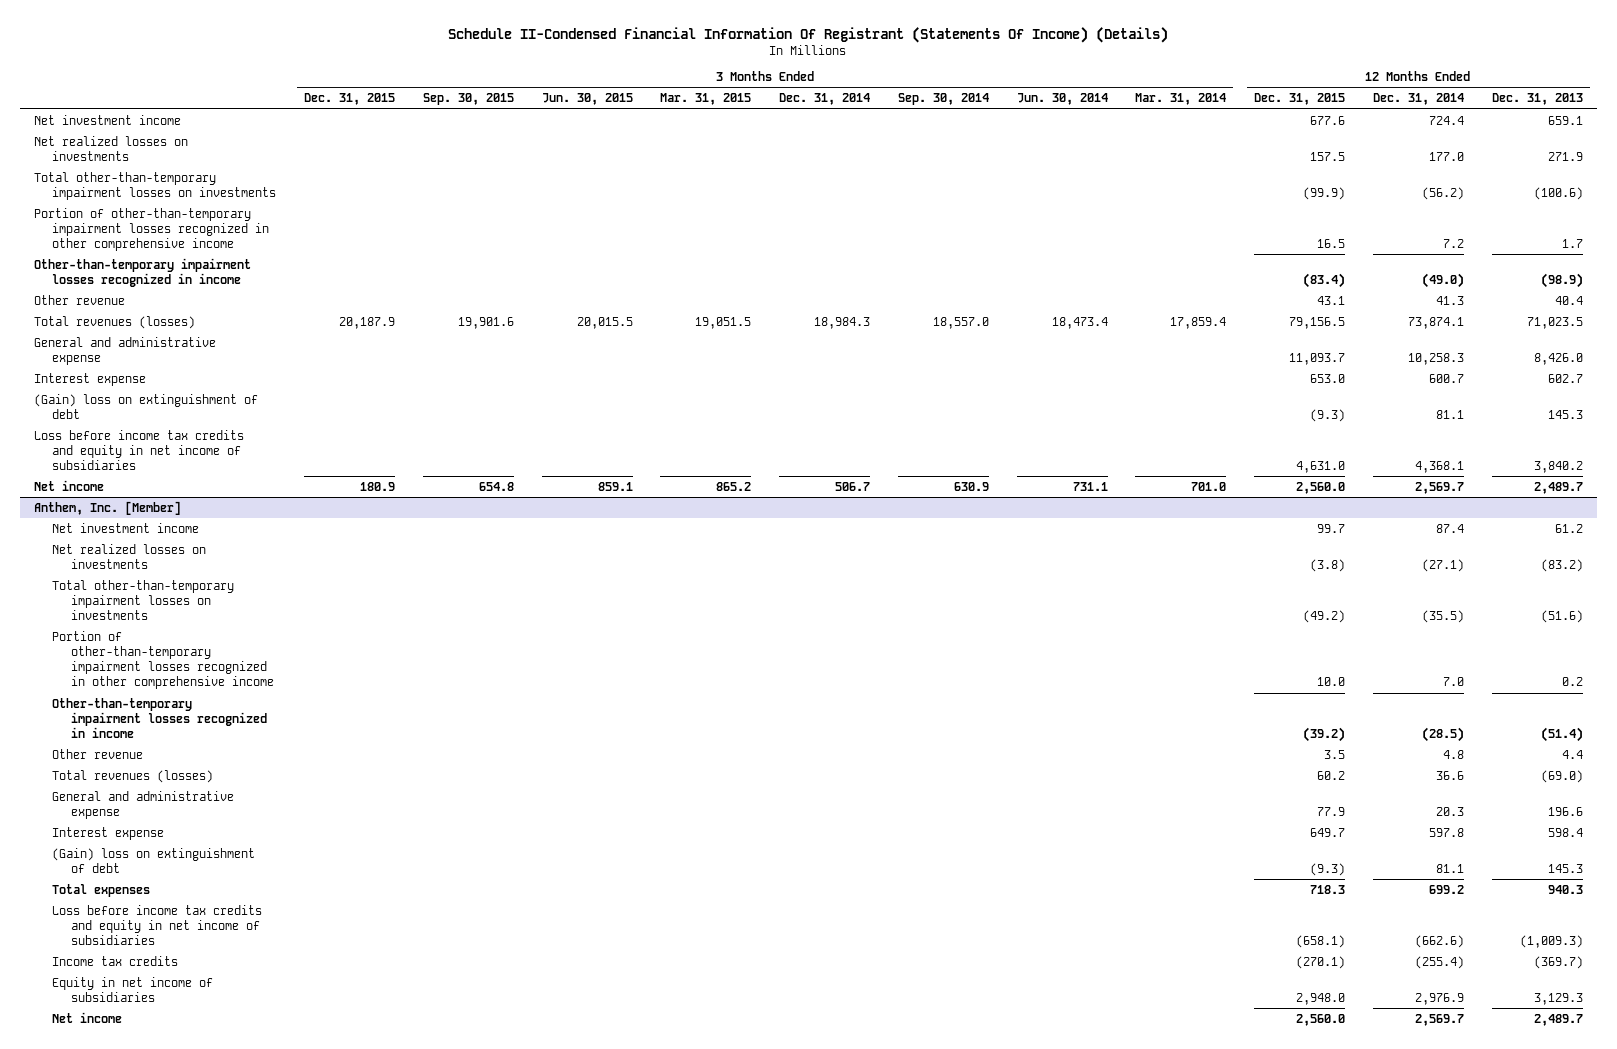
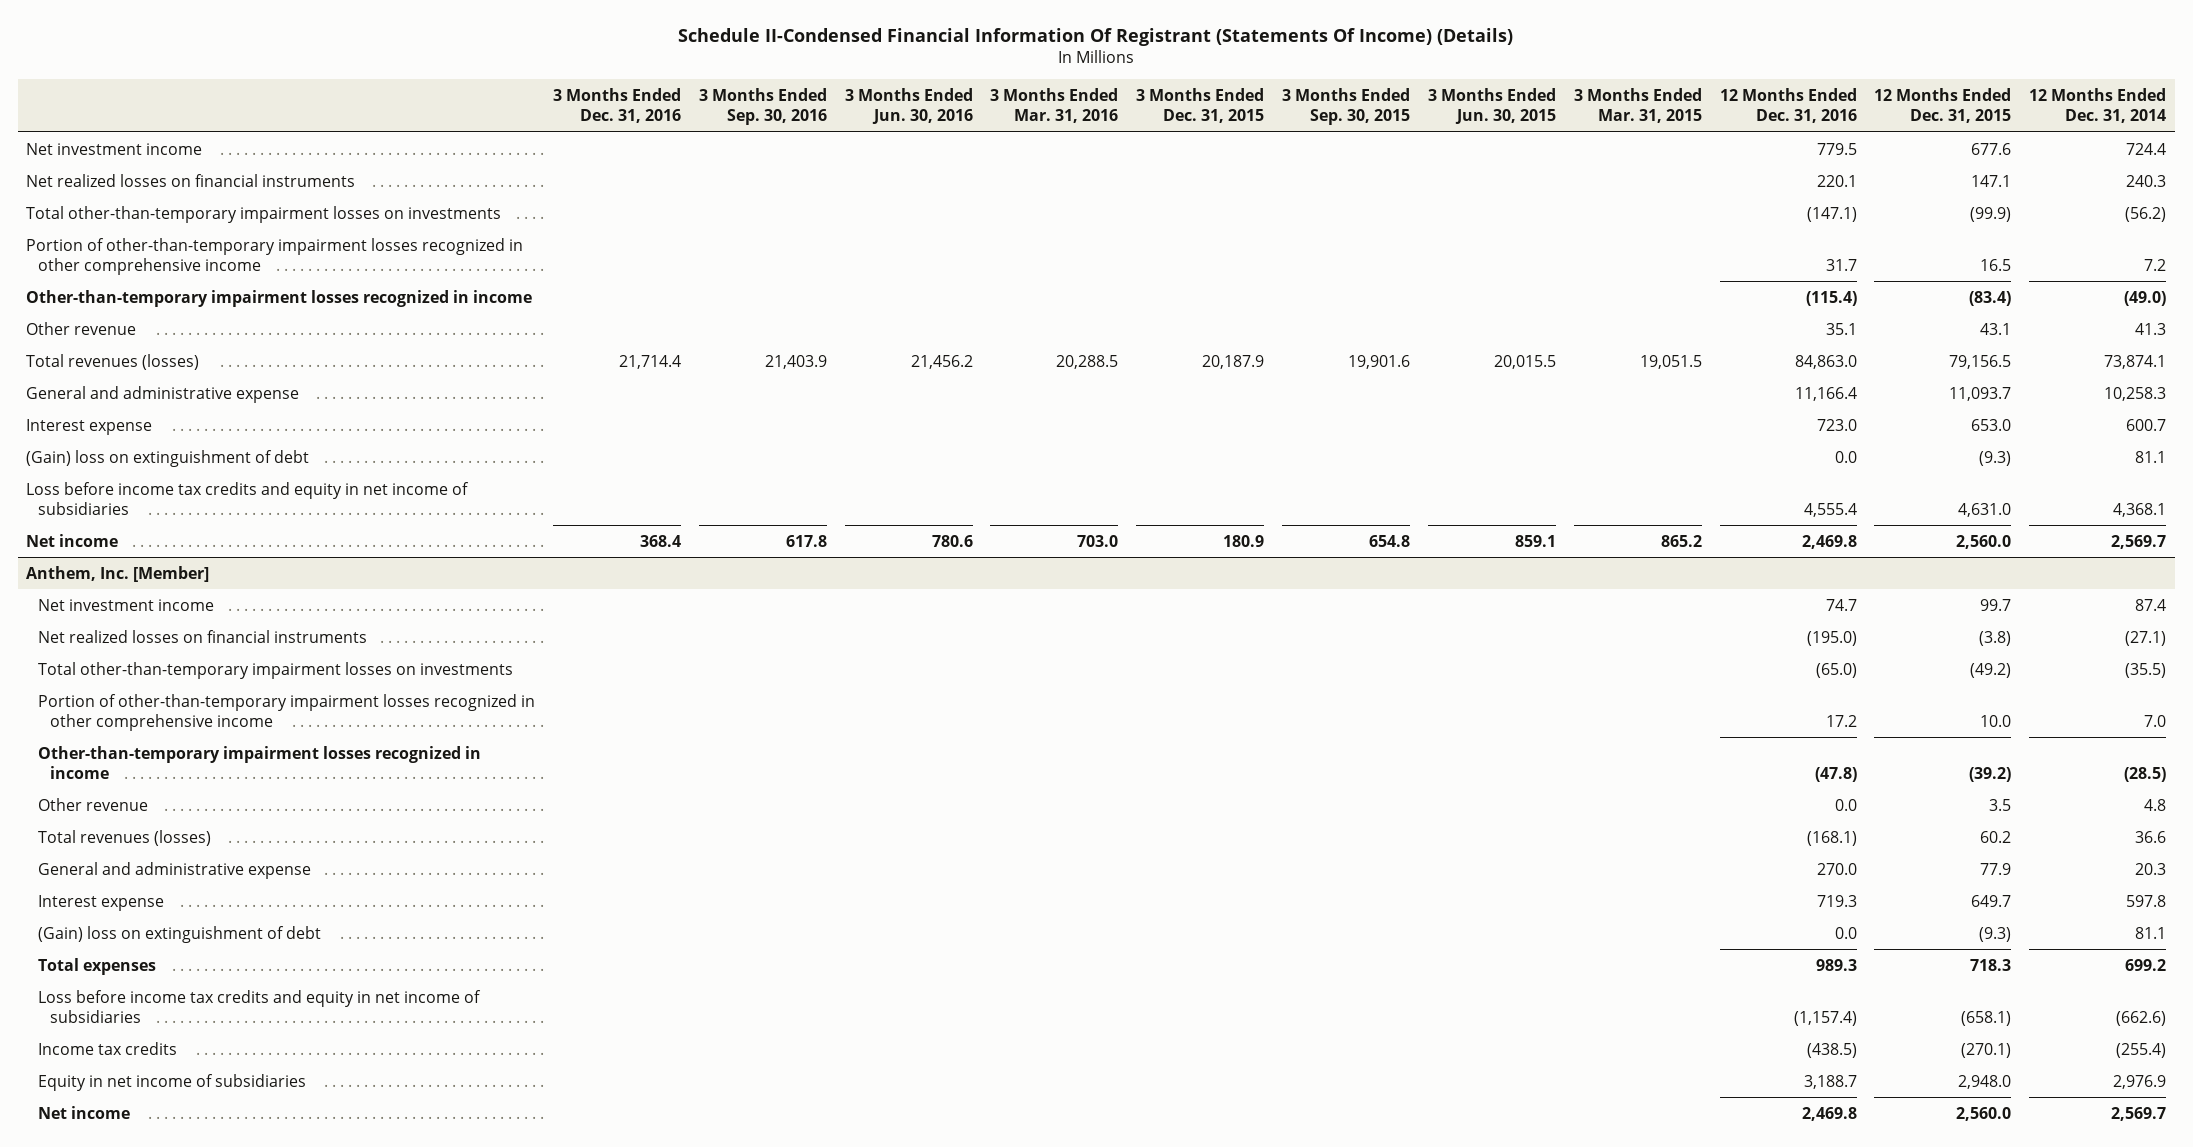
[779,93,871,106] Dec. 31, 2014 -> none
[897,93,989,106] Sep. 30, 2014 -> none
[1016,93,1108,106] Jun. 30, 2014 -> none
[1135,93,1227,106] Mar. 31, 2014 -> none
[1491,93,1583,106] Dec. 31, 2013 -> none
none -> [552,87,681,124] 3 Months Ended Dec. 31, 2016
none -> [698,87,827,126] 3 Months Ended Sep. 30, 2016
none -> [844,87,973,125] 3 Months Ended Jun. 30, 2016
none -> [990,87,1119,124] 3 Months Ended Mar. 31, 2016
none -> [1719,87,1857,124] 12 Months Ended Dec. 31, 2016
[33,135,188,161] Net realized losses on investments -> [26,173,356,187] Net realized losses on financial instruments
[1310,151,1346,161] 157.5 -> [1971,174,2012,187] 147.1
[1428,151,1464,161] 177.0 -> [2126,174,2167,187] 240.3
[52,543,207,569] Net realized losses on investments -> [38,629,368,643] Net realized losses on financial instruments

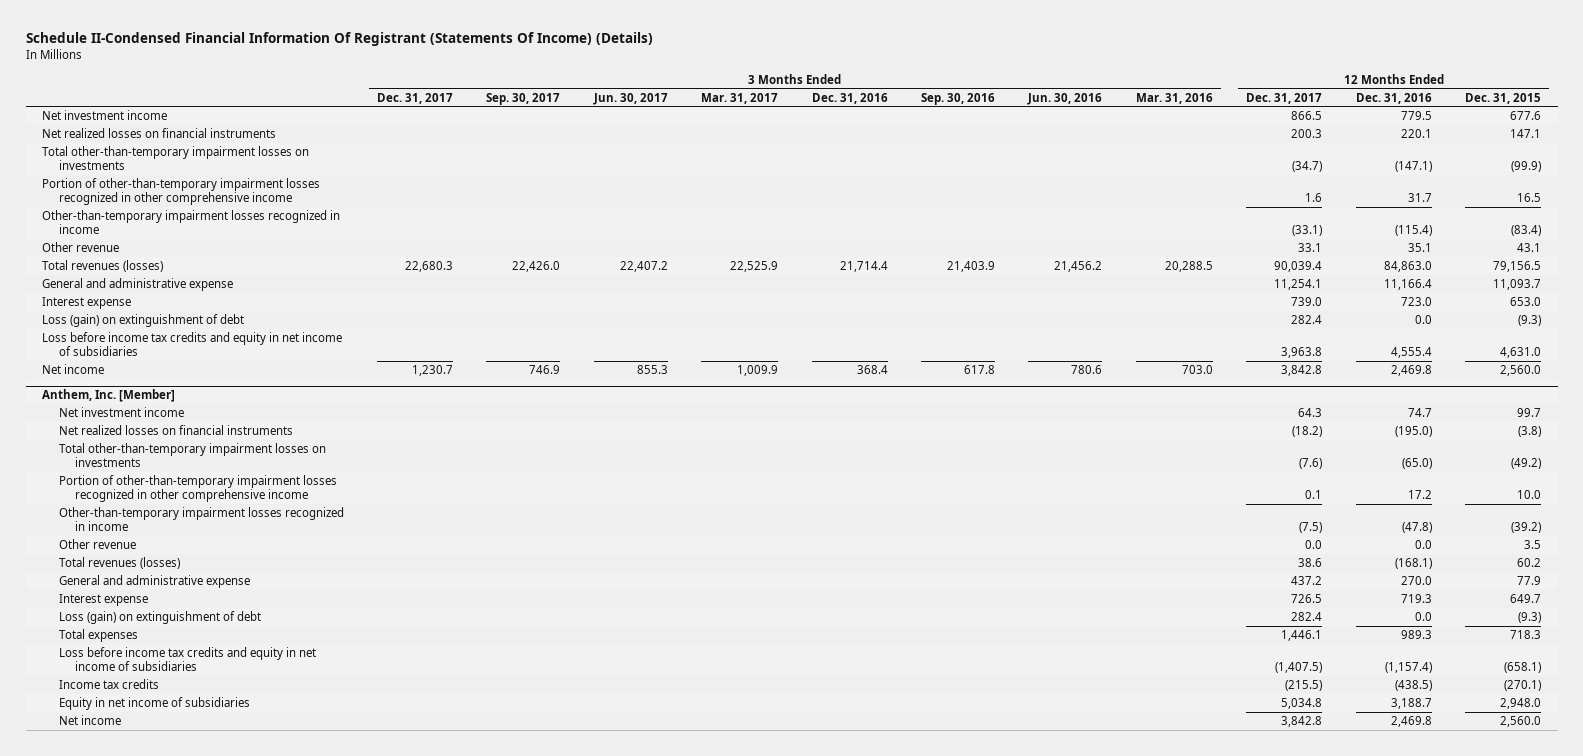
[1136,87,1265,124] 3 Months Ended Dec. 31, 2015 -> none
[1282,87,1411,126] 3 Months Ended Sep. 30, 2015 -> none
[1427,87,1556,125] 3 Months Ended Jun. 30, 2015 -> none
[1573,87,1702,124] 3 Months Ended Mar. 31, 2015 -> none
[2029,87,2167,124] 12 Months Ended Dec. 31, 2014 -> none
none -> [377,92,454,104] Dec. 31, 2017
none -> [486,92,561,105] Sep. 30, 2017
none -> [592,92,668,105] Jun. 30, 2017
none -> [701,92,779,104] Mar. 31, 2017
none -> [1246,92,1323,104] Dec. 31, 2017
[26,449,310,467] (Gain) loss on extinguishment of debt -> [42,314,245,328] Loss (gain) on extinguishment of debt
[38,925,322,943] (Gain) loss on extinguishment of debt -> [58,611,261,625] Loss (gain) on extinguishment of debt

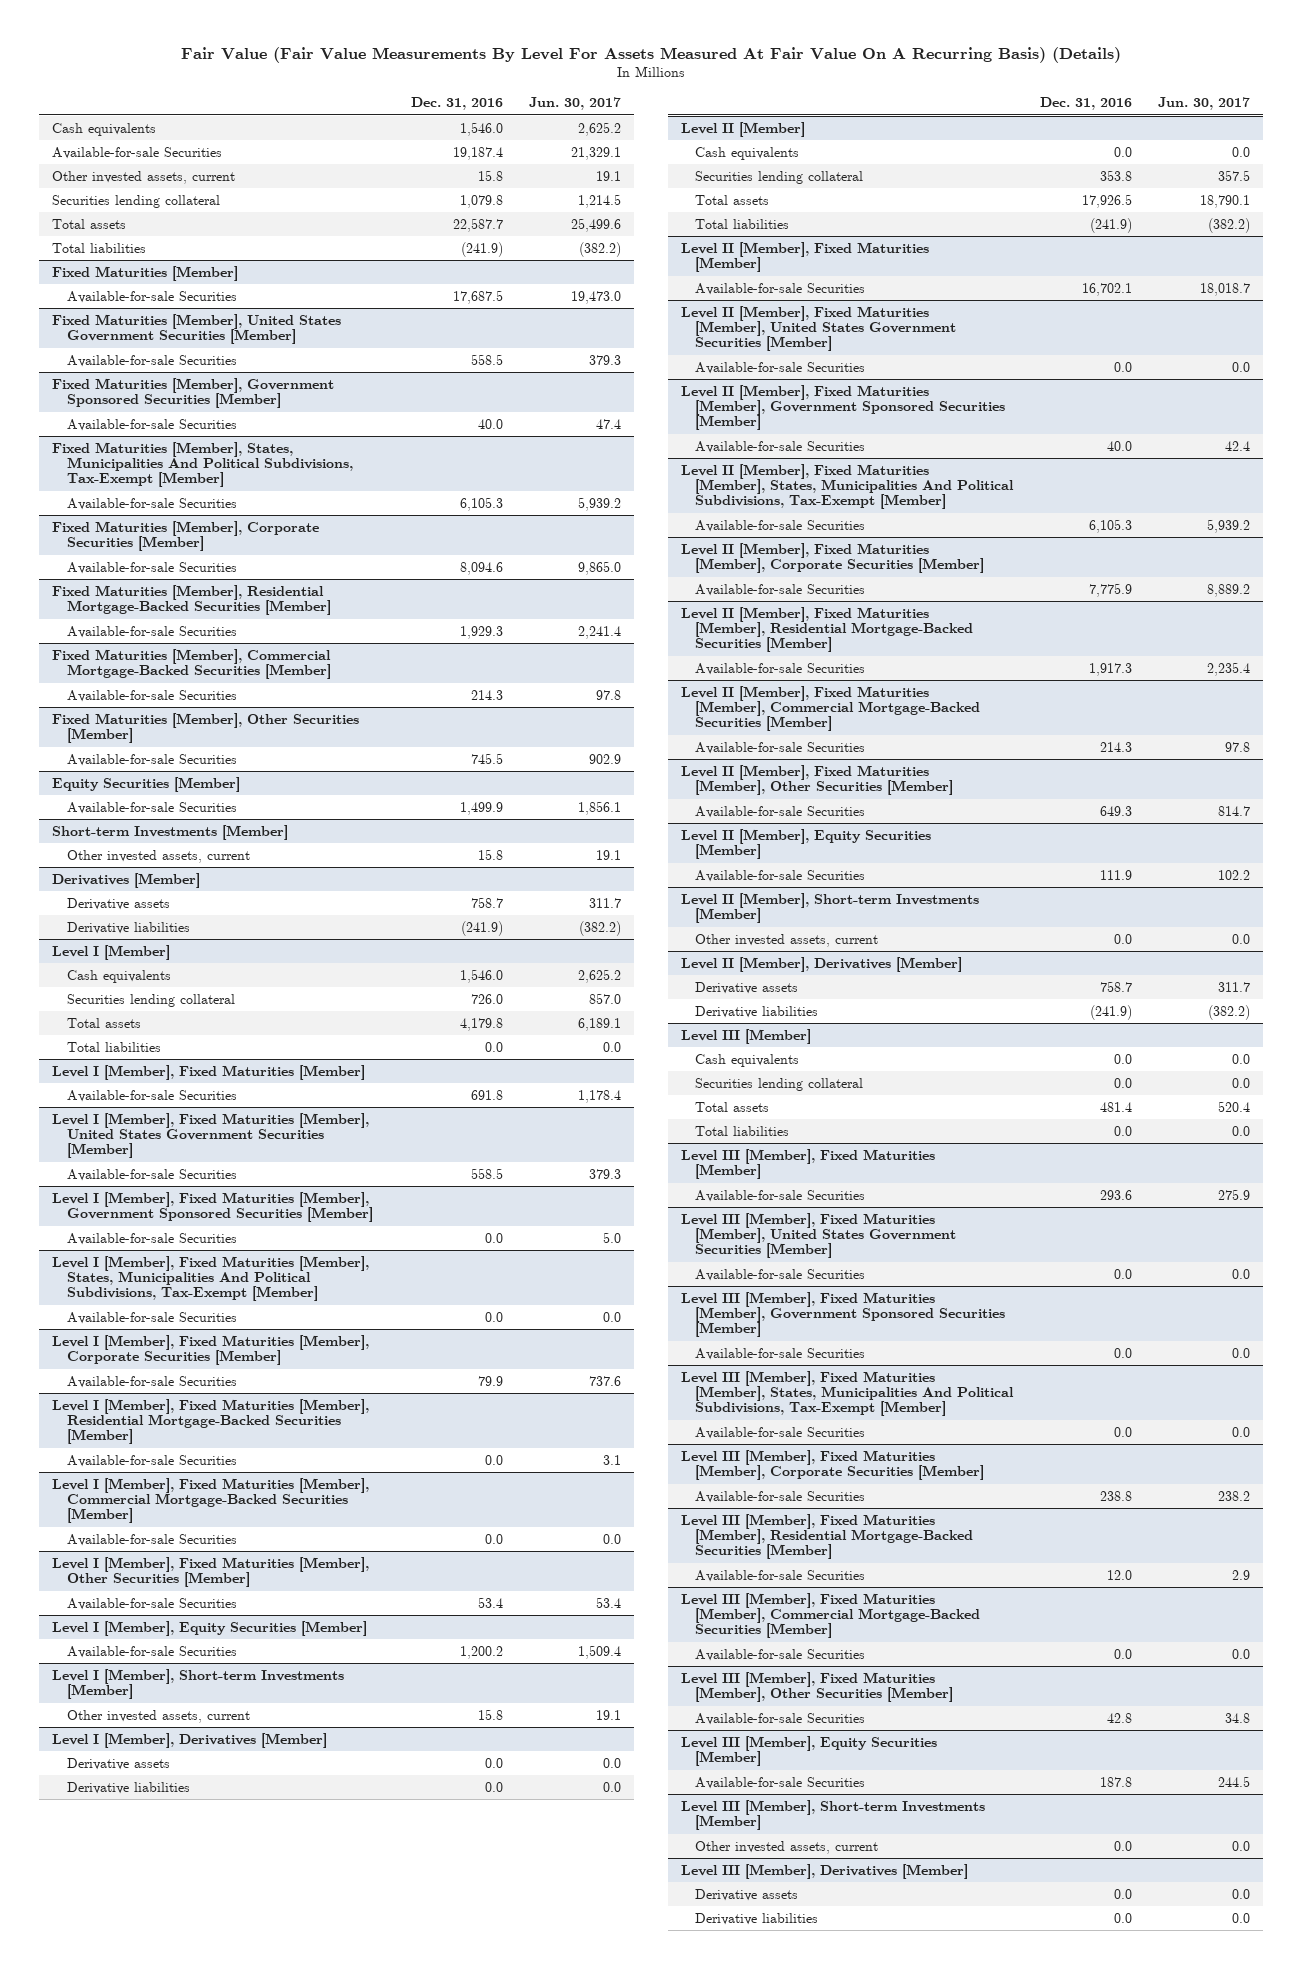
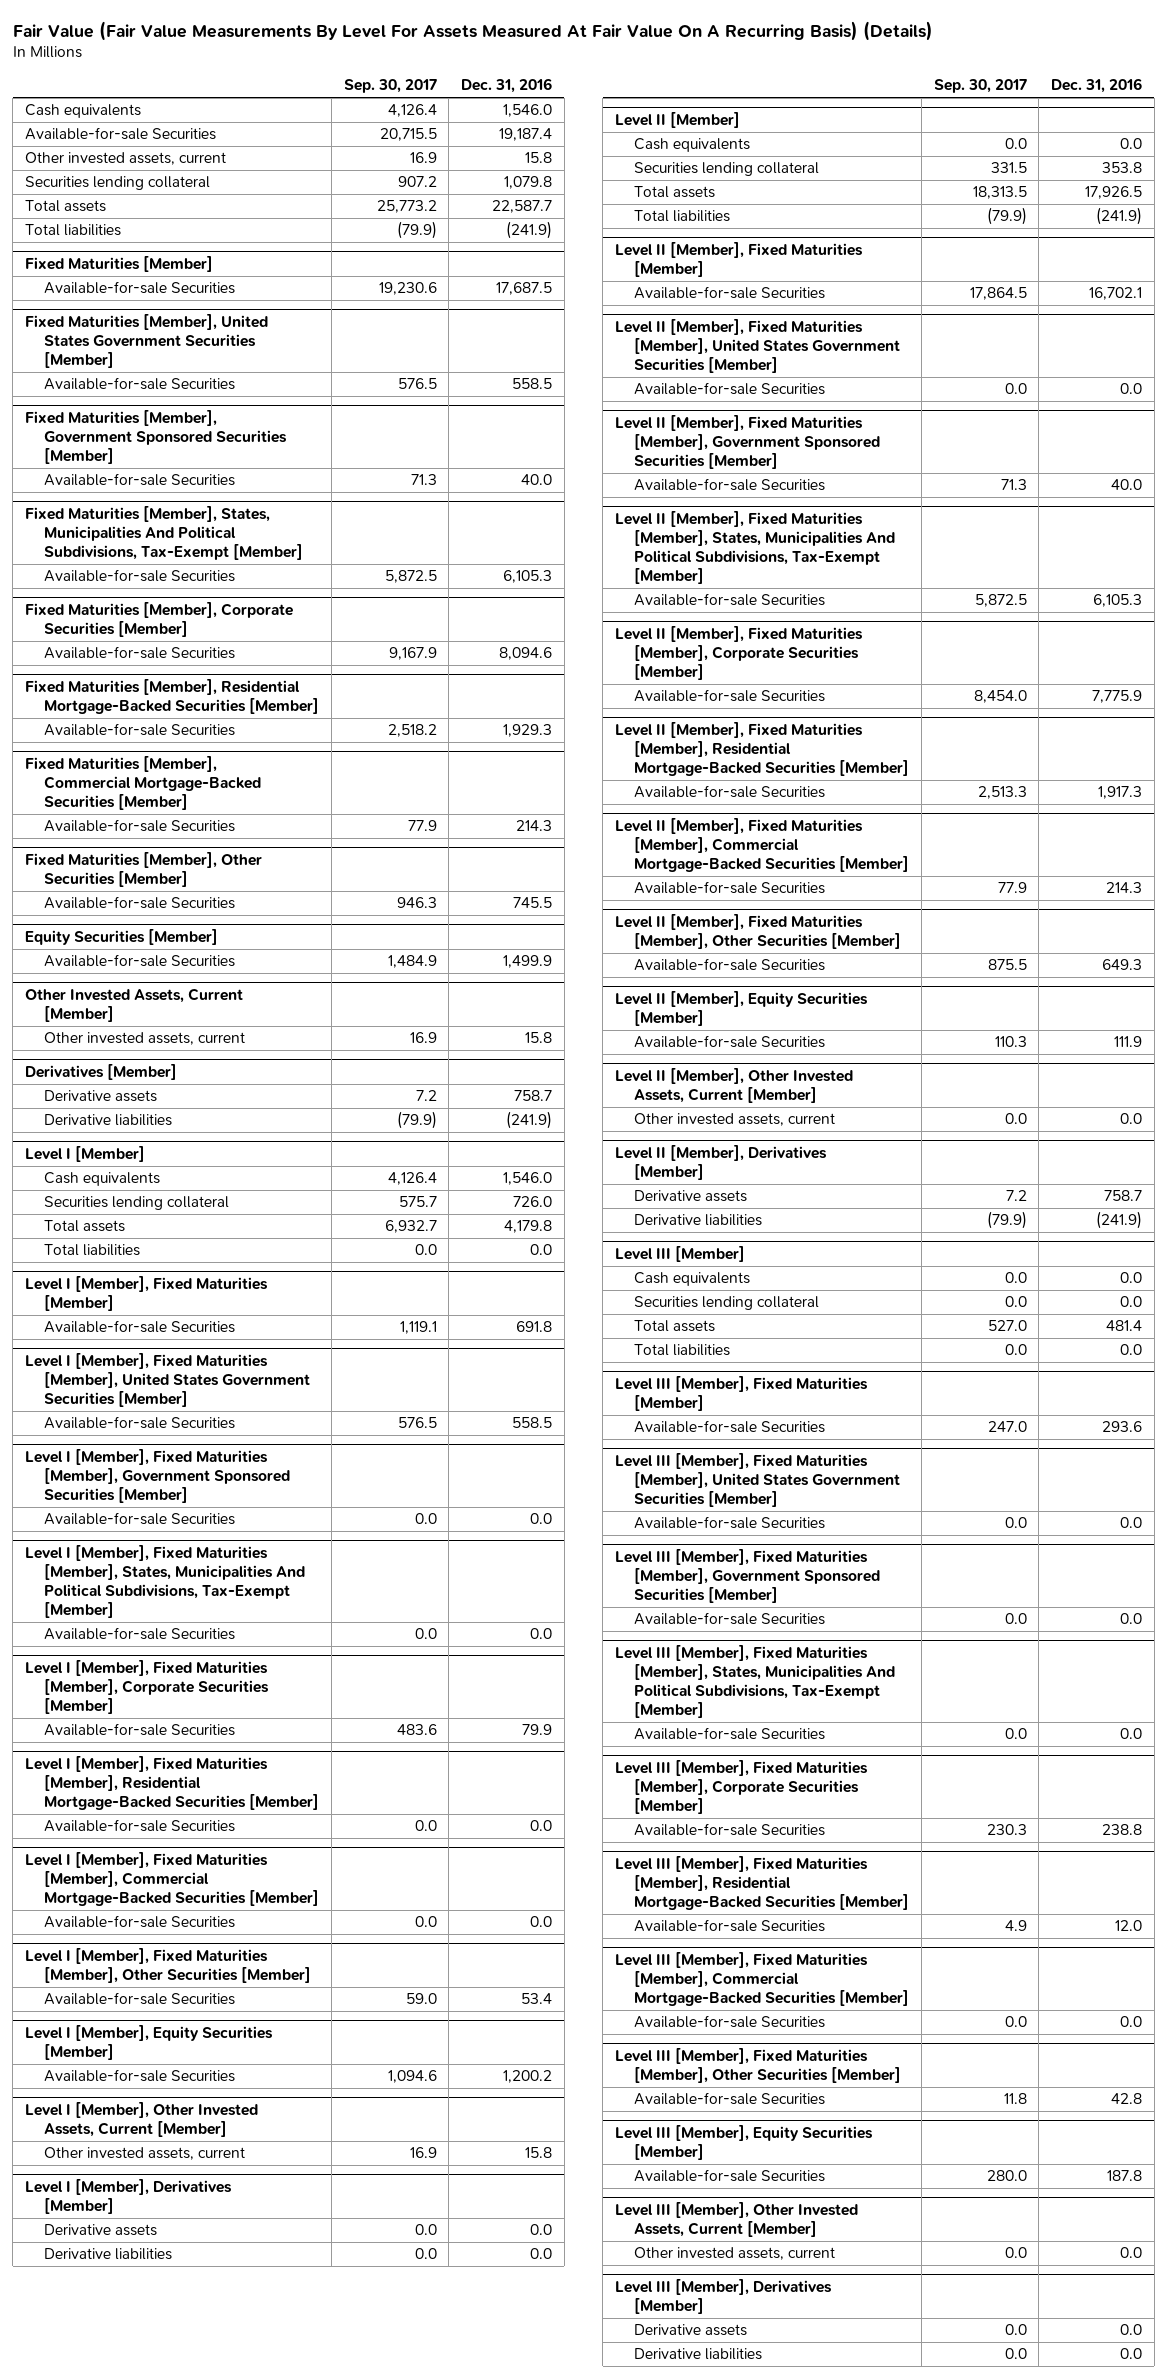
[529,97,622,111] Jun. 30, 2017 -> none
none -> [343,79,437,94] Sep. 30, 2017
[51,824,288,840] Short-term Investments [Member] -> [24,987,243,1022] Other Invested Assets, Current [Member]
[51,1668,344,1700] Level I [Member], Short-term Investments [Member] -> none
none -> [24,2101,258,2137] Level I [Member], Other Invested Assets, Current [Member]
[680,892,979,924] Level II [Member], Short-term Investments [Member] -> none
none -> [614,1067,853,1103] Level II [Member], Other Invested Assets, Current [Member]
[680,1799,985,1831] Level III [Member], Short-term Investments [Member] -> none
none -> [614,2201,858,2237] Level III [Member], Other Invested Assets, Current [Member]

